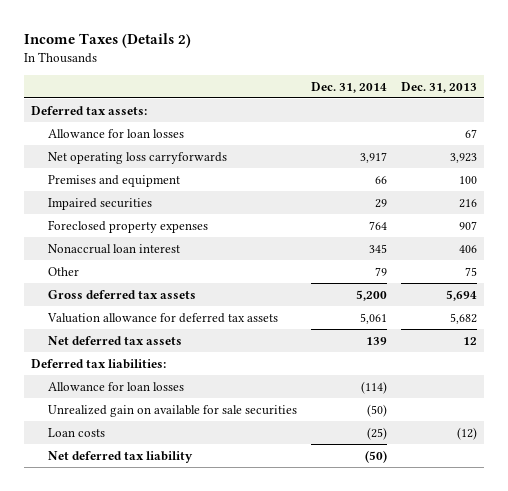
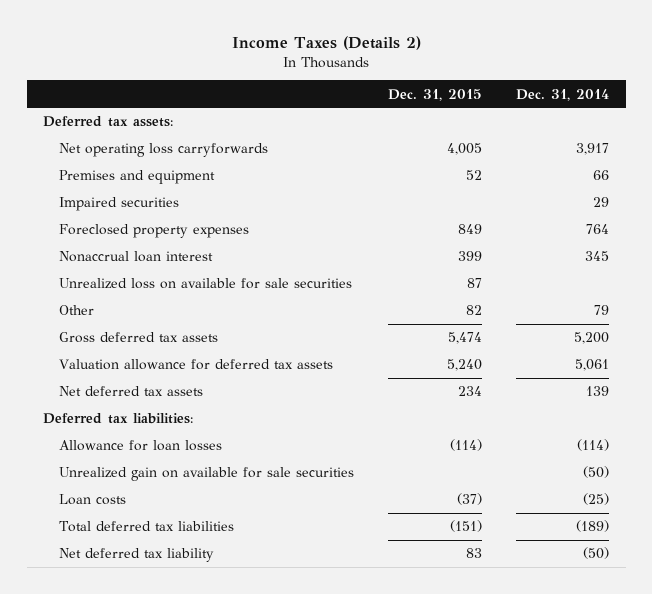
[401,81,478,93] Dec. 31, 2013 -> none
none -> [387,88,482,101] Dec. 31, 2015
[47,128,184,138] Allowance for loan losses -> none
none -> [59,278,353,290] Unrealized loss on available for sale securities
none -> [59,521,235,533] Total deferred tax liabilities

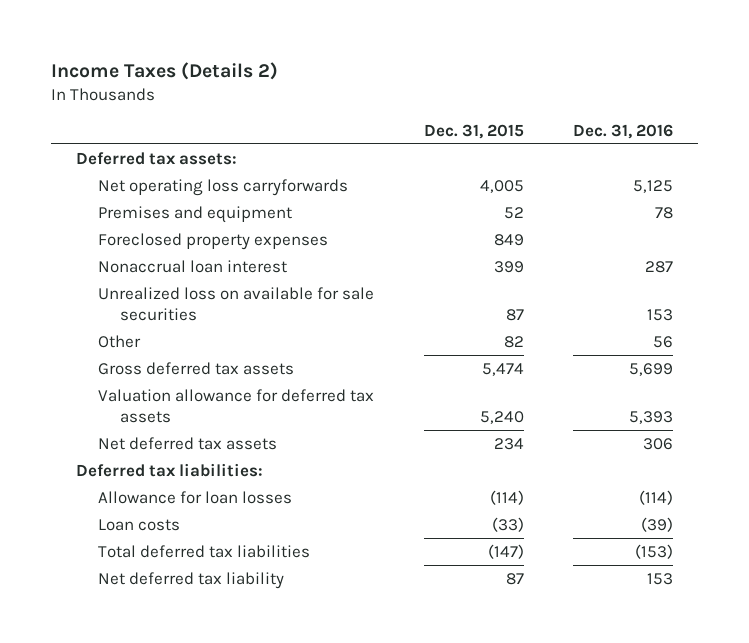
[515,88,609,101] Dec. 31, 2014 -> none
none -> [573,123,674,139] Dec. 31, 2016
[59,197,180,212] Impaired securities -> none
[59,467,355,482] Unrealized gain on available for sale securities -> none
[456,493,482,506] (37) -> [491,516,524,532] (33)
[449,520,482,533] (151) -> [487,543,524,559] (147)
[465,548,482,559] 83 -> [505,572,524,585] 87

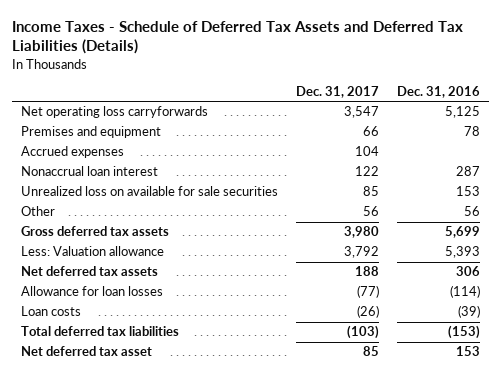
[51,62,279,81] Income Taxes (Details 2) -> [11,20,463,55] Income Taxes - Schedule of Deferred Tax Assets and Deferred Tax Liabilities (Details)
[423,123,524,139] Dec. 31, 2015 -> none
none -> [295,85,379,98] Dec. 31, 2017
[76,151,238,165] Deferred tax assets: -> none
[97,232,328,250] Foreclosed property expenses -> [20,146,124,159] Accrued expenses
[97,388,374,423] Valuation allowance for deferred tax assets -> [20,246,164,257] Less: Valuation allowance
[76,462,264,477] Deferred tax liabilities: -> none
[97,571,284,589] Net deferred tax liability -> [20,346,152,357] Net deferred tax asset

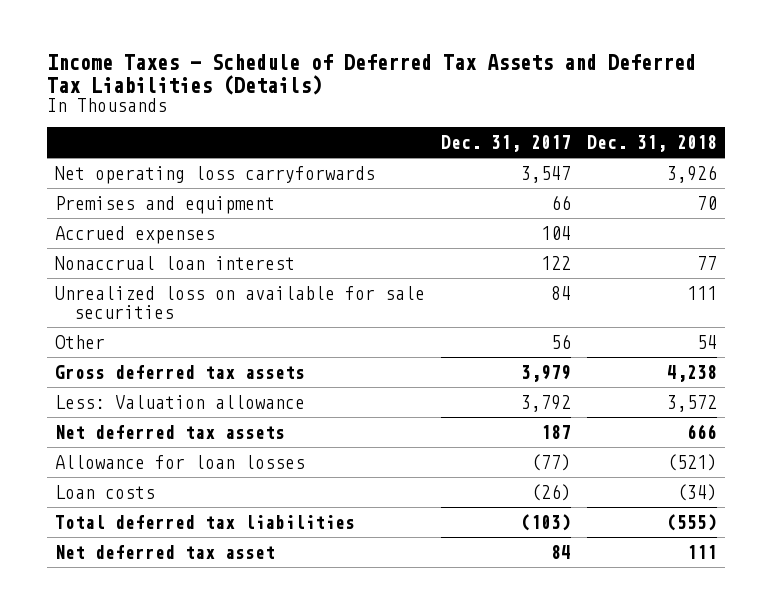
[396,85,480,98] Dec. 31, 2016 -> none
none -> [586,134,717,152] Dec. 31, 2018
[362,186,379,197] 85 -> [550,285,571,300] 84
[343,226,379,239] 3,980 -> [520,364,571,382] 3,979
[354,266,379,277] 188 -> [540,424,571,439] 187
[362,346,379,357] 85 -> [550,544,571,559] 84

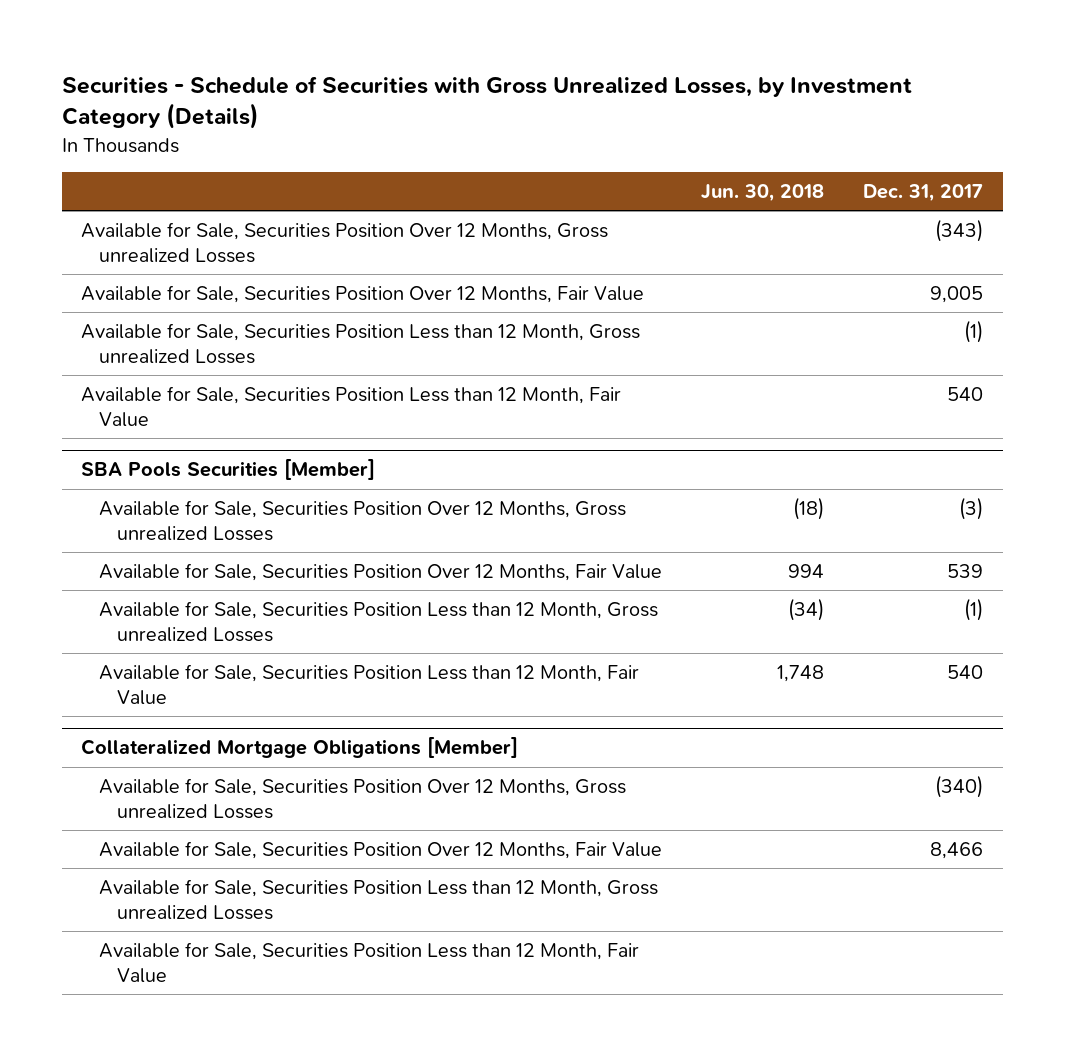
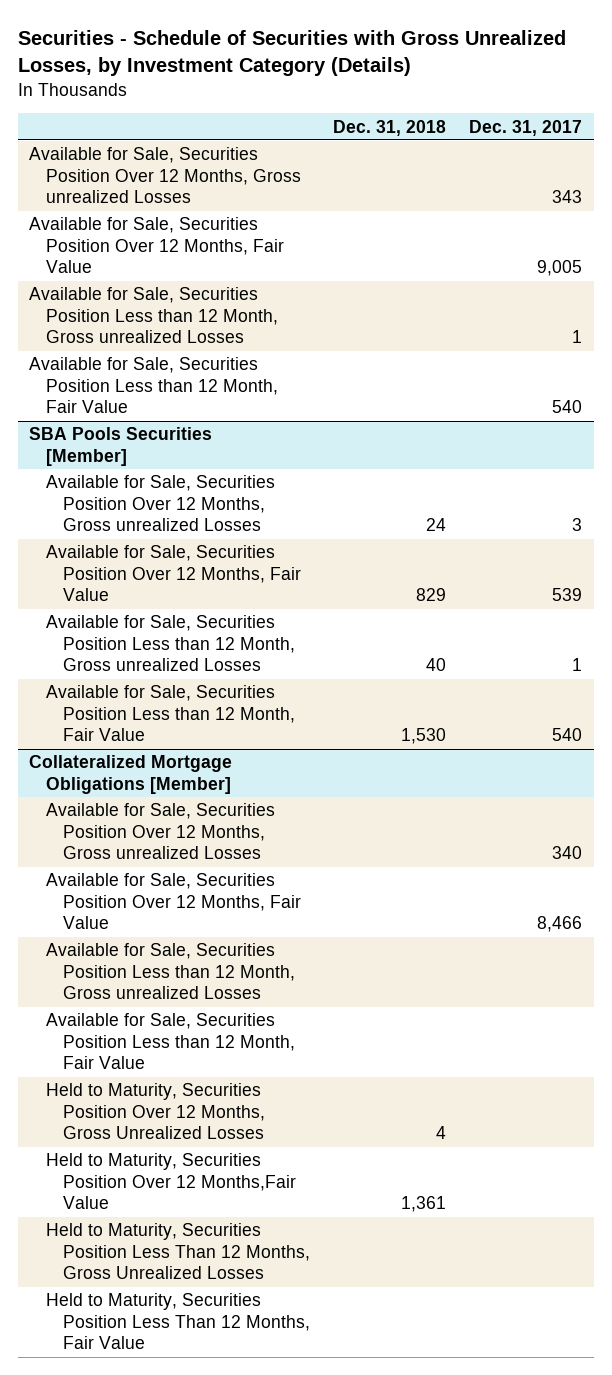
[701,183,825,202] Jun. 30, 2018 -> none
none -> [333,119,447,136] Dec. 31, 2018
[935,219,984,243] (343) -> [552,190,583,204] 343
[964,320,984,344] (1) -> [572,330,583,344] 1
[959,497,984,521] (3) -> [572,518,583,532] 3
[964,598,984,622] (1) -> [572,658,583,672] 1
[935,775,984,799] (340) -> [552,846,583,860] 340
none -> [46,1083,266,1140] Held to Maturity, Securities Position Over 12 Months, Gross Unrealized Losses
none -> [46,1153,297,1210] Held to Maturity, Securities Position Over 12 Months,Fair Value
none -> [46,1223,311,1280] Held to Maturity, Securities Position Less Than 12 Months, Gross Unrealized Losses
none -> [46,1293,311,1350] Held to Maturity, Securities Position Less Than 12 Months, Fair Value

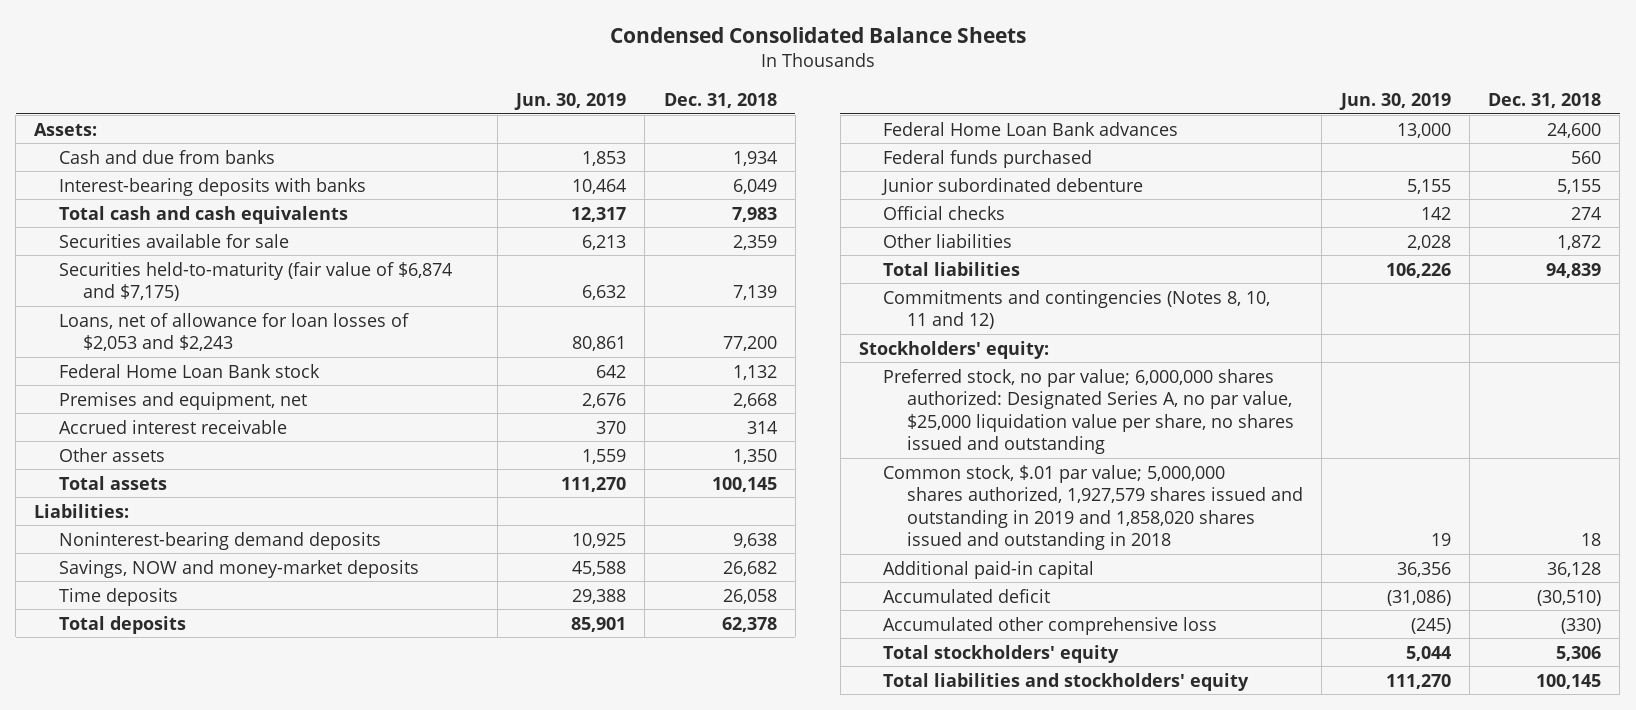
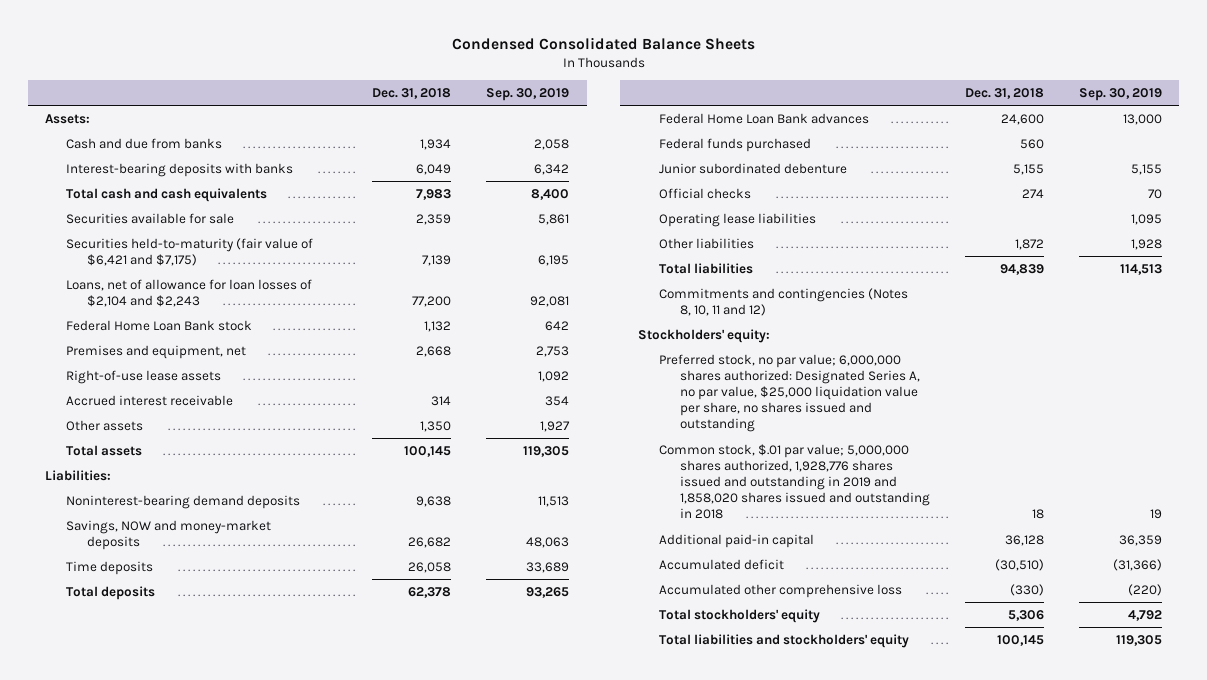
[514,92,627,110] Jun. 30, 2019 -> none
none -> [486,88,570,102] Sep. 30, 2019
[58,261,452,302] Securities held-to-maturity (fair value of $6,874 and $7,175) -> [66,237,314,266] Securities held-to-maturity (fair value of $6,421 and $7,175)
[58,312,409,352] Loans, net of allowance for loan losses of $2,053 and $2,243 -> [66,278,313,307] Loans, net of allowance for loan losses of $2,104 and $2,243
none -> [66,369,222,384] Right-of-use lease assets
none -> [658,212,816,227] Operating lease liabilities
[883,464,1304,551] Common stock, $.01 par value; 5,000,000 shares authorized, 1,927,579 shares issued and outstanding in 2019 and 1,858,020 shares issued and outstanding in 2018 -> [658,443,931,520] Common stock, $.01 par value; 5,000,000 shares authorized, 1,928,776 shares issued and outstanding in 2019 and 1,858,020 shares issued and outstanding in 2018

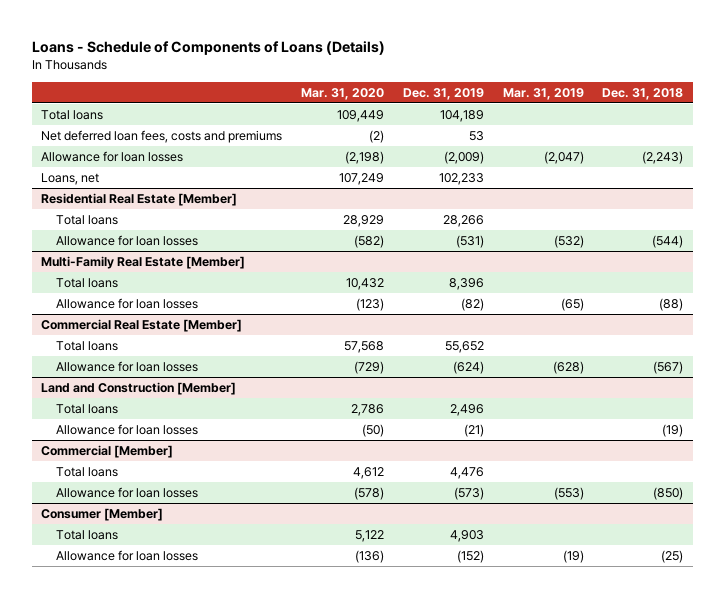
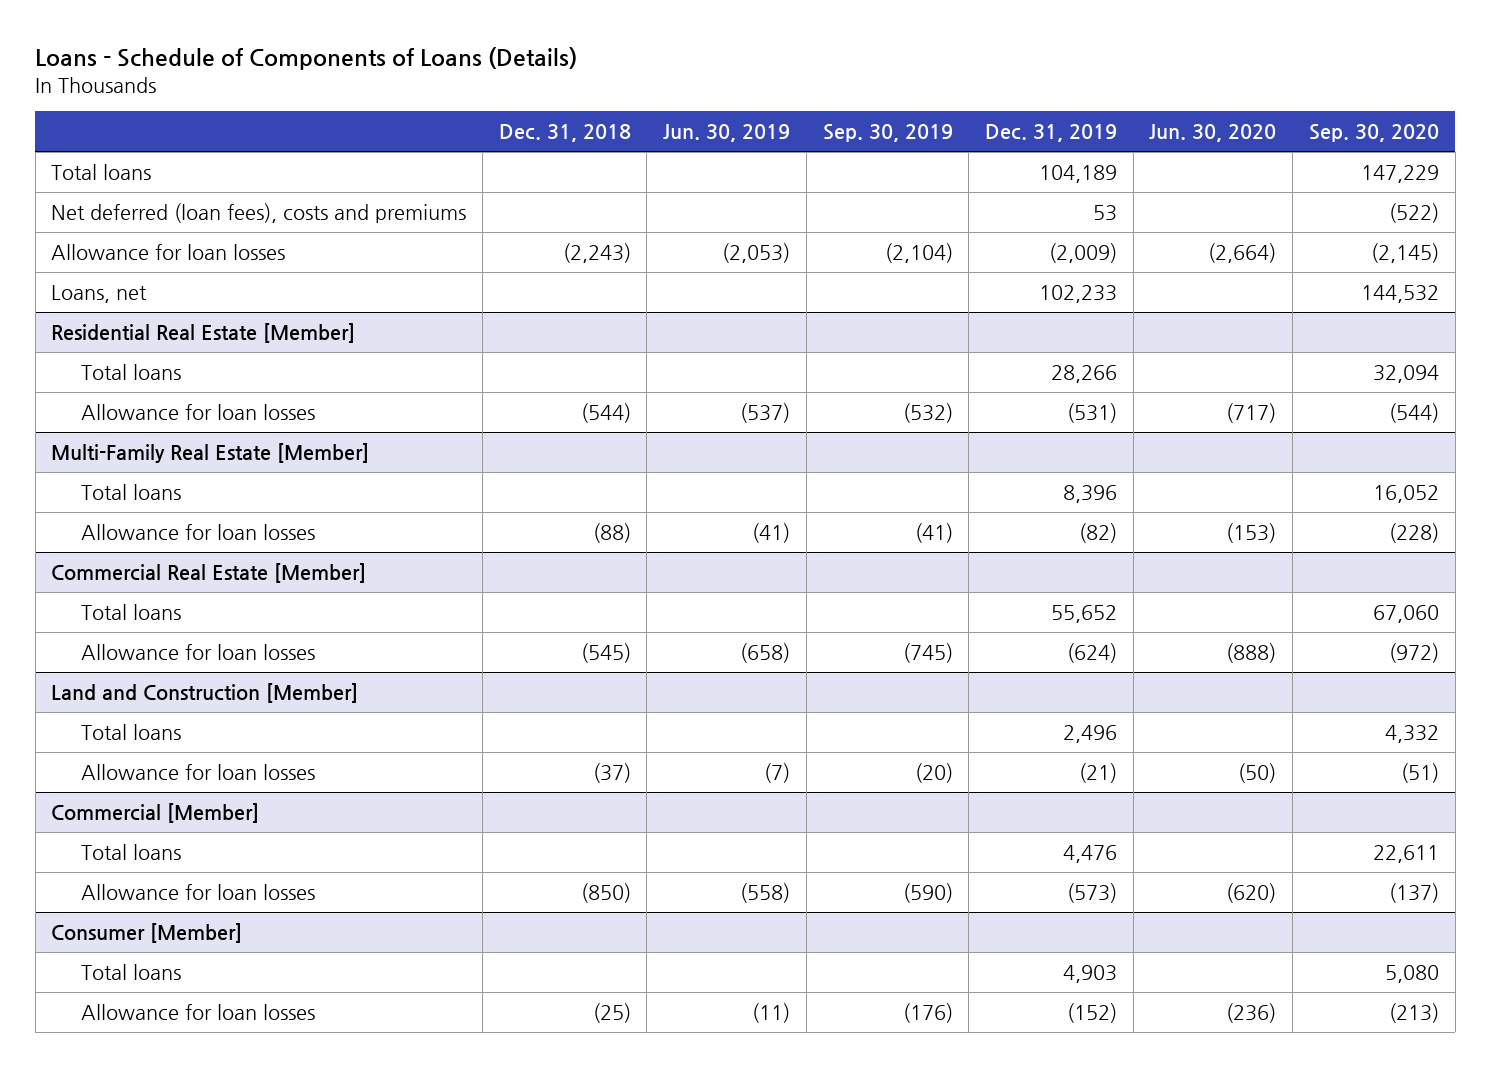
[301,87,385,100] Mar. 31, 2020 -> none
[502,87,584,100] Mar. 31, 2019 -> none
none -> [663,124,791,143] Jun. 30, 2019
none -> [822,124,953,143] Sep. 30, 2019
none -> [1149,124,1277,143] Jun. 30, 2020
none -> [1308,124,1439,143] Sep. 30, 2020
[41,130,283,144] Net deferred loan fees, costs and premiums -> [51,202,467,223] Net deferred (loan fees), costs and premiums
[653,361,684,375] (567) -> [580,642,631,663] (545)
[662,424,684,438] (19) -> [592,762,631,783] (37)

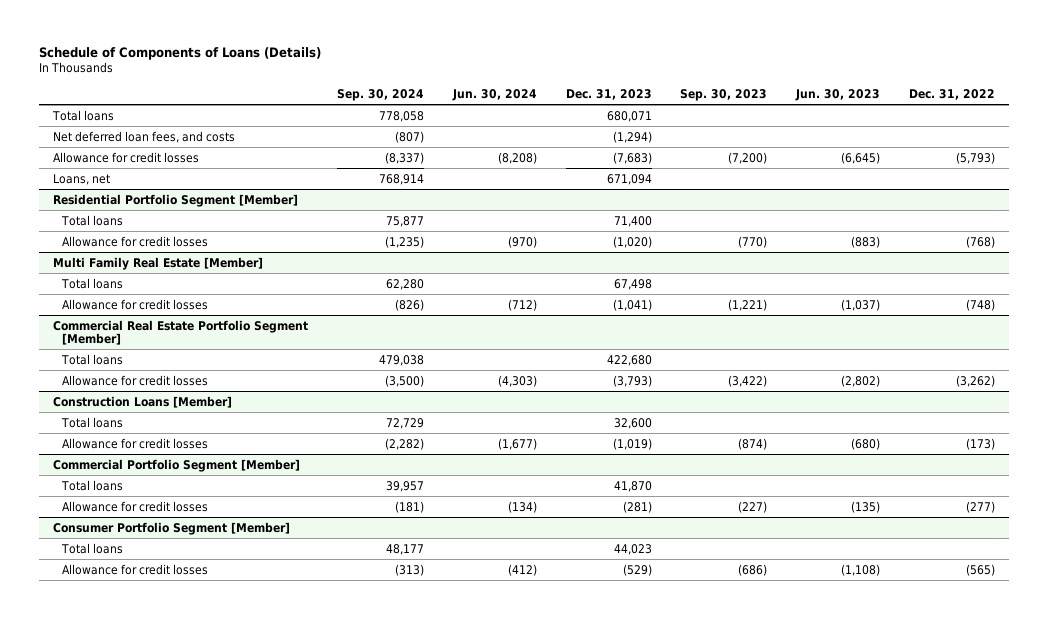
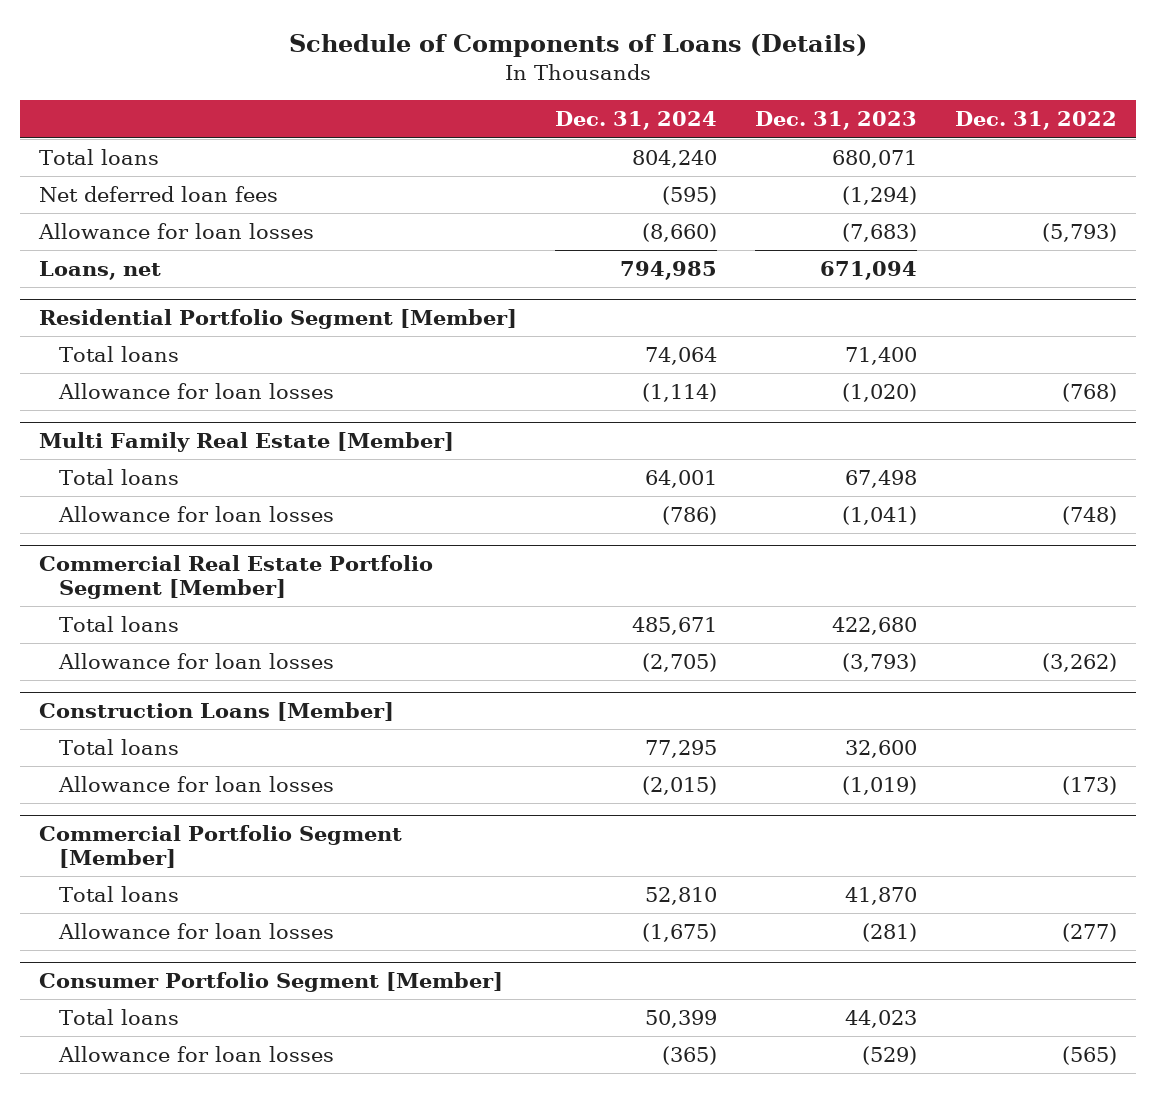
[337,88,425,101] Sep. 30, 2024 -> none
[451,88,537,101] Jun. 30, 2024 -> none
[680,88,768,101] Sep. 30, 2023 -> none
[795,88,881,101] Jun. 30, 2023 -> none
none -> [555,111,718,131] Dec. 31, 2024
[53,130,236,143] Net deferred loan fees, and costs -> [39,186,279,203] Net deferred loan fees
[53,151,200,163] Allowance for credit losses -> [38,223,315,240] Allowance for loan losses
[62,235,209,247] Allowance for credit losses -> [57,383,334,400] Allowance for loan losses
[62,298,209,310] Allowance for credit losses -> [57,506,334,523] Allowance for loan losses
[62,374,209,386] Allowance for credit losses -> [57,653,334,670] Allowance for loan losses
[62,437,209,449] Allowance for credit losses -> [57,776,334,793] Allowance for loan losses
[62,500,209,512] Allowance for credit losses -> [57,923,334,940] Allowance for loan losses
[62,563,209,575] Allowance for credit losses -> [57,1046,334,1063] Allowance for loan losses

